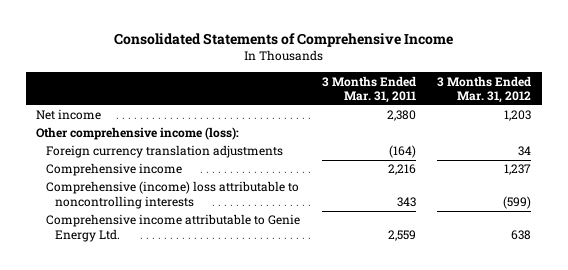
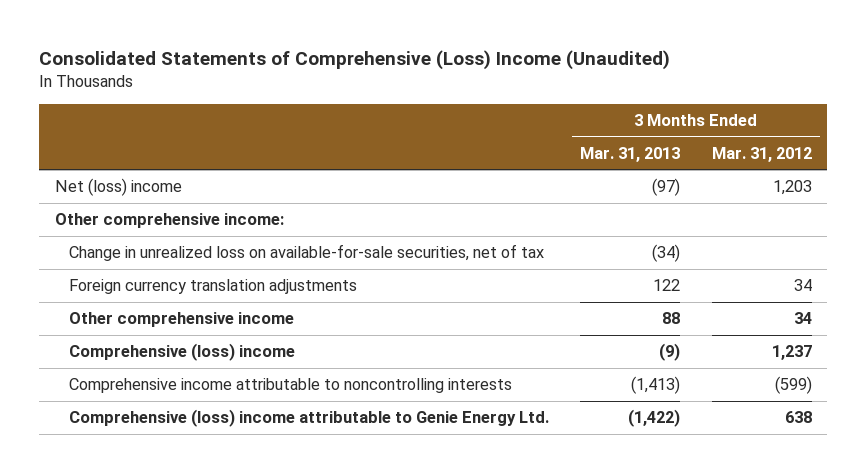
[113,33,453,48] Consolidated Statements of Comprehensive Income -> [38,49,670,70] Consolidated Statements of Comprehensive (Loss) Income (Unaudited)
[321,75,416,104] 3 Months Ended Mar. 31, 2011 -> none
none -> [580,146,681,162] Mar. 31, 2013
[36,109,102,121] Net income -> [54,178,182,197] Net (loss) income
[36,127,240,141] Other comprehensive income (loss): -> [54,213,284,229] Other comprehensive income:
none -> [68,244,544,262] Change in unrealized loss on available-for-sale securities, net of tax
none -> [68,312,294,328] Other comprehensive income
[45,163,182,177] Comprehensive income -> [68,343,295,362] Comprehensive (loss) income
[45,181,299,209] Comprehensive (income) loss attributable to noncontrolling interests -> [68,378,512,394] Comprehensive income attributable to noncontrolling interests
[45,214,300,242] Comprehensive income attributable to Genie Energy Ltd. -> [68,409,549,428] Comprehensive (loss) income attributable to Genie Energy Ltd.

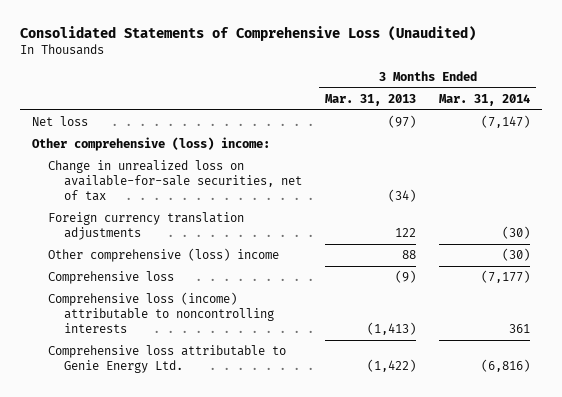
[38,49,670,70] Consolidated Statements of Comprehensive (Loss) Income (Unaudited) -> [19,26,476,42] Consolidated Statements of Comprehensive Loss (Unaudited)
[711,146,812,162] Mar. 31, 2012 -> none
none -> [439,93,531,106] Mar. 31, 2014
[54,178,182,197] Net (loss) income -> [31,116,88,127] Net loss
[54,213,284,229] Other comprehensive income: -> [31,137,270,152] Other comprehensive (loss) income:
[68,312,294,328] Other comprehensive income -> [47,248,279,263] Other comprehensive (loss) income
[68,343,295,362] Comprehensive (loss) income -> [47,271,174,285] Comprehensive loss
[68,378,512,394] Comprehensive income attributable to noncontrolling interests -> [47,292,274,333] Comprehensive loss (income) attributable to noncontrolling interests
[68,409,549,428] Comprehensive (loss) income attributable to Genie Energy Ltd. -> [47,345,286,373] Comprehensive loss attributable to Genie Energy Ltd.

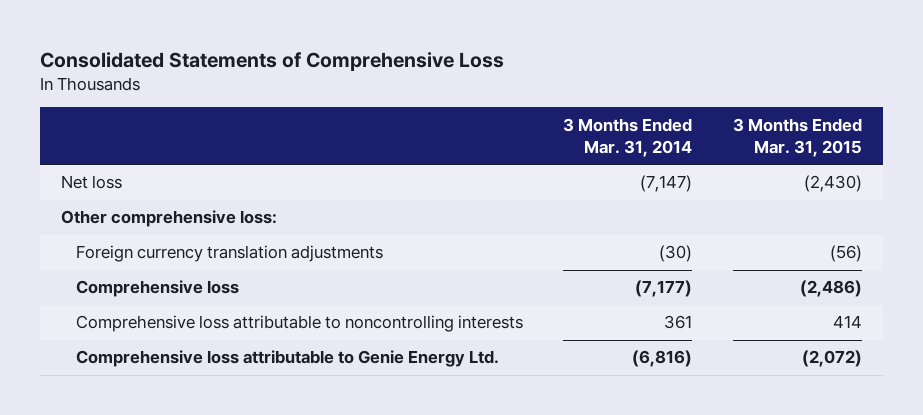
[19,26,476,42] Consolidated Statements of Comprehensive Loss (Unaudited) -> [40,51,505,71] Consolidated Statements of Comprehensive Loss
[325,93,417,106] Mar. 31, 2013 -> none
none -> [733,117,863,158] 3 Months Ended Mar. 31, 2015
[47,160,302,201] Change in unrealized loss on available-for-sale securities, net of tax -> none
[31,137,270,152] Other comprehensive (loss) income: -> [60,210,277,228] Other comprehensive loss:
[47,248,279,263] Other comprehensive (loss) income -> none
[47,292,274,333] Comprehensive loss (income) attributable to noncontrolling interests -> [75,315,523,333] Comprehensive loss attributable to noncontrolling interests

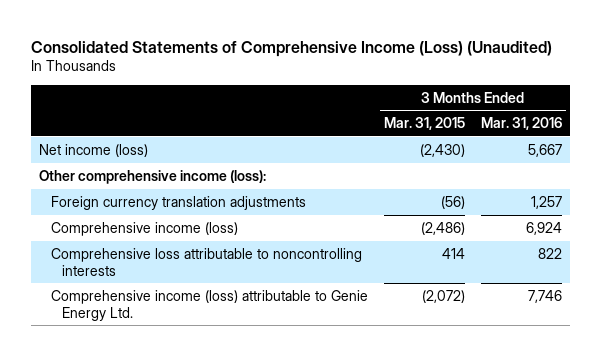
[40,51,505,71] Consolidated Statements of Comprehensive Loss -> [31,40,553,57] Consolidated Statements of Comprehensive Income (Loss) (Unaudited)
[563,117,693,158] 3 Months Ended Mar. 31, 2014 -> none
none -> [481,117,563,131] Mar. 31, 2016
[60,175,122,190] Net loss -> [39,143,149,157] Net income (loss)
[60,210,277,228] Other comprehensive loss: -> [39,169,267,184] Other comprehensive income (loss):
[75,280,239,298] Comprehensive loss -> [50,221,238,236] Comprehensive income (loss)
[75,350,499,368] Comprehensive loss attributable to Genie Energy Ltd. -> [50,289,368,321] Comprehensive income (loss) attributable to Genie Energy Ltd.

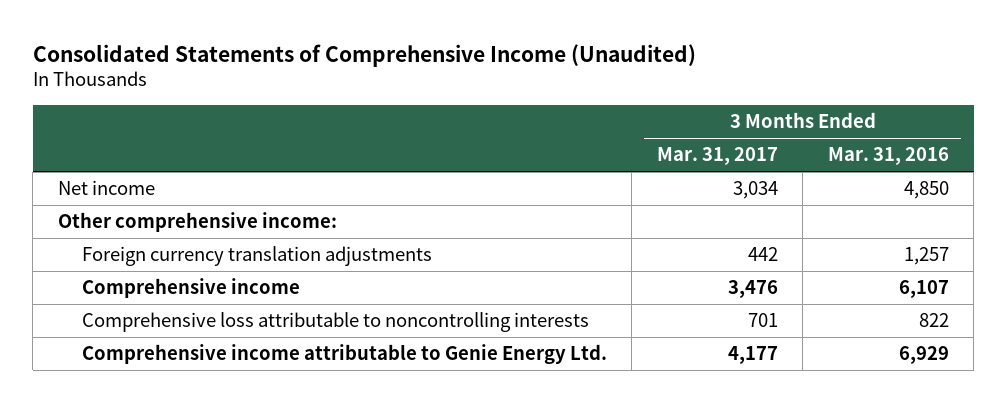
[31,40,553,57] Consolidated Statements of Comprehensive Income (Loss) (Unaudited) -> [32,43,696,67] Consolidated Statements of Comprehensive Income (Unaudited)
[383,117,465,131] Mar. 31, 2015 -> none
none -> [656,147,778,166] Mar. 31, 2017
[39,143,149,157] Net income (loss) -> [57,180,155,196] Net income
[528,143,563,157] 5,667 -> [903,181,949,200] 4,850
[39,169,267,184] Other comprehensive income (loss): -> [57,212,337,233] Other comprehensive income:
[50,221,238,236] Comprehensive income (loss) -> [81,278,300,299] Comprehensive income
[526,221,563,235] 6,924 -> [898,280,949,299] 6,107
[50,289,368,321] Comprehensive income (loss) attributable to Genie Energy Ltd. -> [81,344,607,365] Comprehensive income attributable to Genie Energy Ltd.
[528,289,563,303] 7,746 -> [898,346,949,365] 6,929

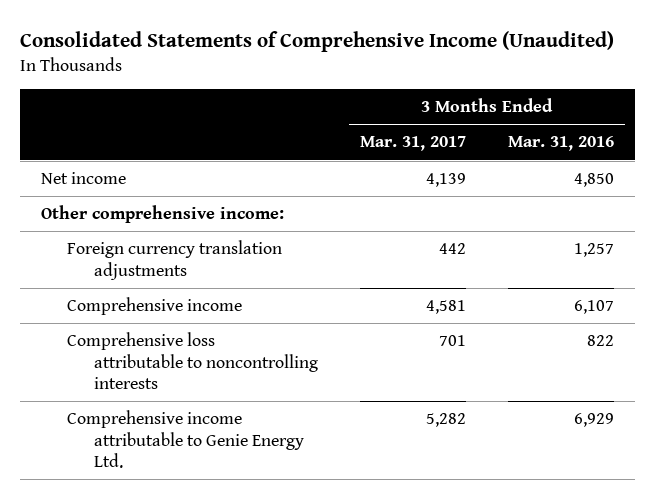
[732,181,778,200] 3,034 -> [425,173,466,188] 4,139
[727,280,778,299] 3,476 -> [425,300,466,315] 4,581
[727,346,778,365] 4,177 -> [425,413,466,428] 5,282

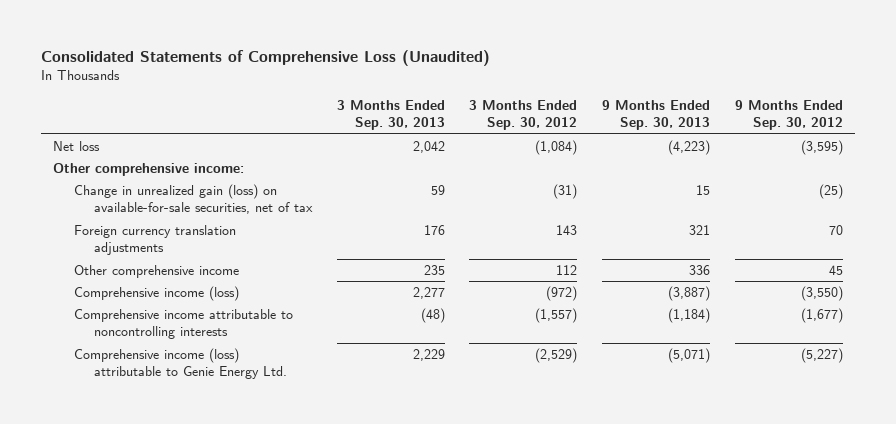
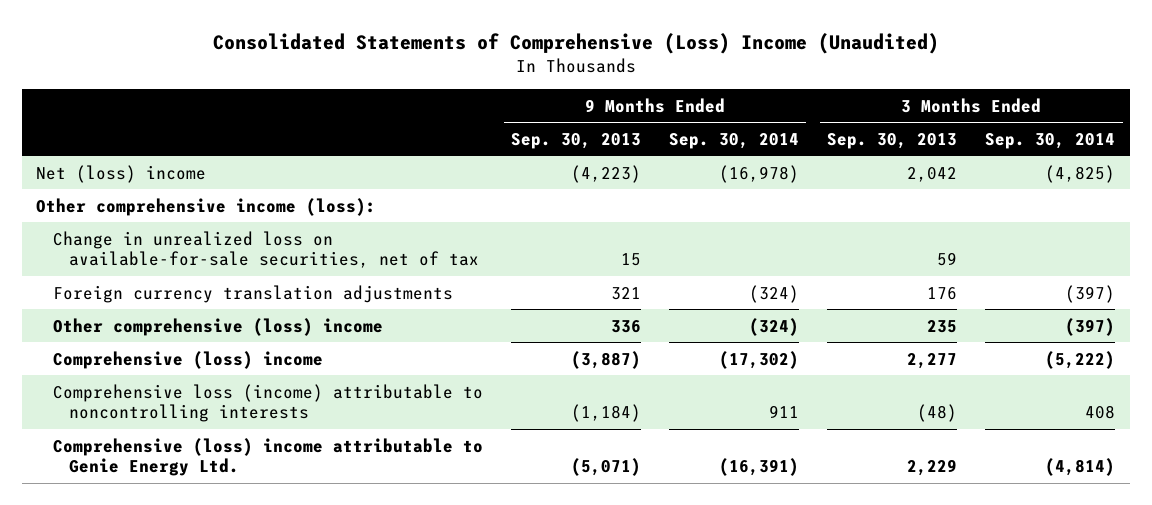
[40,49,490,66] Consolidated Statements of Comprehensive Loss (Unaudited) -> [212,32,939,54] Consolidated Statements of Comprehensive (Loss) Income (Unaudited)
[469,99,578,131] 3 Months Ended Sep. 30, 2012 -> none
[734,99,843,131] 9 Months Ended Sep. 30, 2012 -> none
none -> [669,132,800,149] Sep. 30, 2014
none -> [985,132,1116,149] Sep. 30, 2014
[53,140,101,151] Net loss -> [36,164,207,183] Net (loss) income
[53,162,245,176] Other comprehensive income: -> [36,197,377,216] Other comprehensive income (loss):
[73,183,314,215] Change in unrealized gain (loss) on available-for-sale securities, net of tax -> [52,230,479,269] Change in unrealized loss on available-for-sale securities, net of tax
[73,264,239,278] Other comprehensive income -> [52,317,383,336] Other comprehensive (loss) income
[73,285,239,301] Comprehensive income (loss) -> [52,350,323,369] Comprehensive (loss) income
[73,308,293,340] Comprehensive income attributable to noncontrolling interests -> [52,383,483,423] Comprehensive loss (income) attributable to noncontrolling interests
[73,347,288,380] Comprehensive income (loss) attributable to Genie Energy Ltd. -> [52,437,483,477] Comprehensive (loss) income attributable to Genie Energy Ltd.

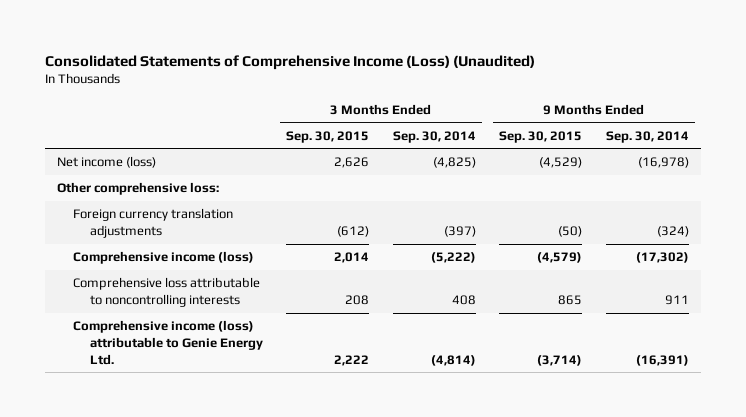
[212,32,939,54] Consolidated Statements of Comprehensive (Loss) Income (Unaudited) -> [45,54,536,70] Consolidated Statements of Comprehensive Income (Loss) (Unaudited)
[510,132,641,149] Sep. 30, 2013 -> none
[827,132,958,149] Sep. 30, 2013 -> none
none -> [286,130,370,143] Sep. 30, 2015
none -> [499,130,583,143] Sep. 30, 2015
[52,230,479,269] Change in unrealized loss on available-for-sale securities, net of tax -> none
[36,164,207,183] Net (loss) income -> [56,156,156,169] Net income (loss)
[36,197,377,216] Other comprehensive income (loss): -> [56,182,219,196] Other comprehensive loss:
[52,317,383,336] Other comprehensive (loss) income -> none
[52,350,323,369] Comprehensive (loss) income -> [73,251,255,265] Comprehensive income (loss)
[52,383,483,423] Comprehensive loss (income) attributable to noncontrolling interests -> [73,277,261,308] Comprehensive loss attributable to noncontrolling interests
[52,437,483,477] Comprehensive (loss) income attributable to Genie Energy Ltd. -> [73,320,263,365] Comprehensive income (loss) attributable to Genie Energy Ltd.

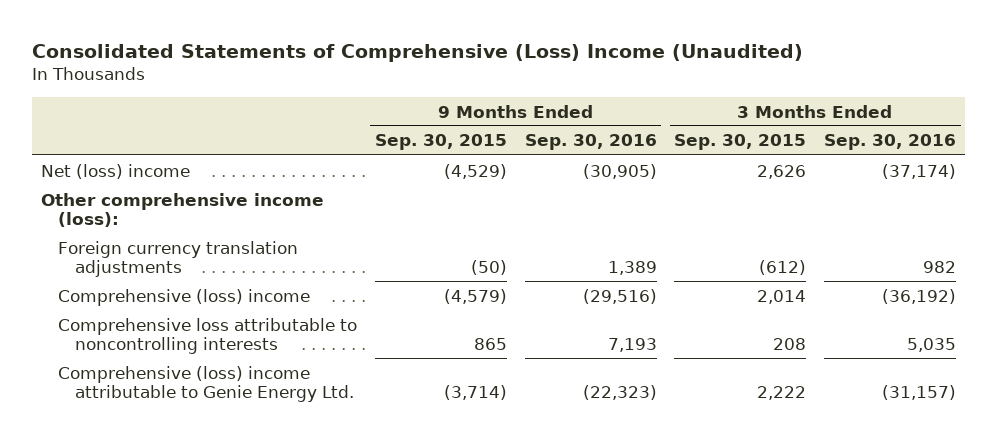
[45,54,536,70] Consolidated Statements of Comprehensive Income (Loss) (Unaudited) -> [32,44,804,63] Consolidated Statements of Comprehensive (Loss) Income (Unaudited)
[392,130,476,143] Sep. 30, 2014 -> none
[605,130,689,143] Sep. 30, 2014 -> none
none -> [524,134,657,151] Sep. 30, 2016
none -> [824,134,957,151] Sep. 30, 2016
[56,156,156,169] Net income (loss) -> [41,163,191,179] Net (loss) income
[56,182,219,196] Other comprehensive loss: -> [41,192,325,227] Other comprehensive income (loss):
[73,251,255,265] Comprehensive income (loss) -> [58,288,311,306] Comprehensive (loss) income
[73,320,263,365] Comprehensive income (loss) attributable to Genie Energy Ltd. -> [58,365,355,402] Comprehensive (loss) income attributable to Genie Energy Ltd.

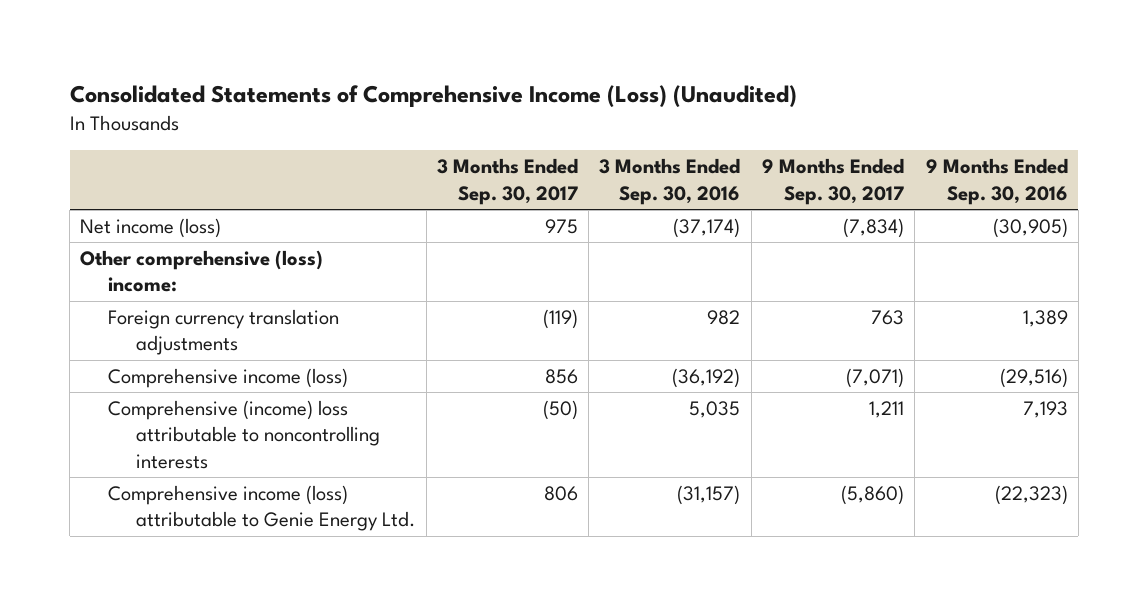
[32,44,804,63] Consolidated Statements of Comprehensive (Loss) Income (Unaudited) -> [69,84,797,107] Consolidated Statements of Comprehensive Income (Loss) (Unaudited)
[374,134,507,151] Sep. 30, 2015 -> none
[674,134,807,151] Sep. 30, 2015 -> none
none -> [436,158,578,205] 3 Months Ended Sep. 30, 2017
none -> [762,158,905,205] 9 Months Ended Sep. 30, 2017
[41,163,191,179] Net (loss) income -> [80,217,222,238] Net income (loss)
[41,192,325,227] Other comprehensive income (loss): -> [80,249,324,293] Other comprehensive (loss) income:
[58,288,311,306] Comprehensive (loss) income -> [108,367,349,388] Comprehensive income (loss)
[58,317,358,354] Comprehensive loss attributable to noncontrolling interests -> [108,399,381,470] Comprehensive (income) loss attributable to noncontrolling interests
[58,365,355,402] Comprehensive (loss) income attributable to Genie Energy Ltd. -> [108,484,416,532] Comprehensive income (loss) attributable to Genie Energy Ltd.

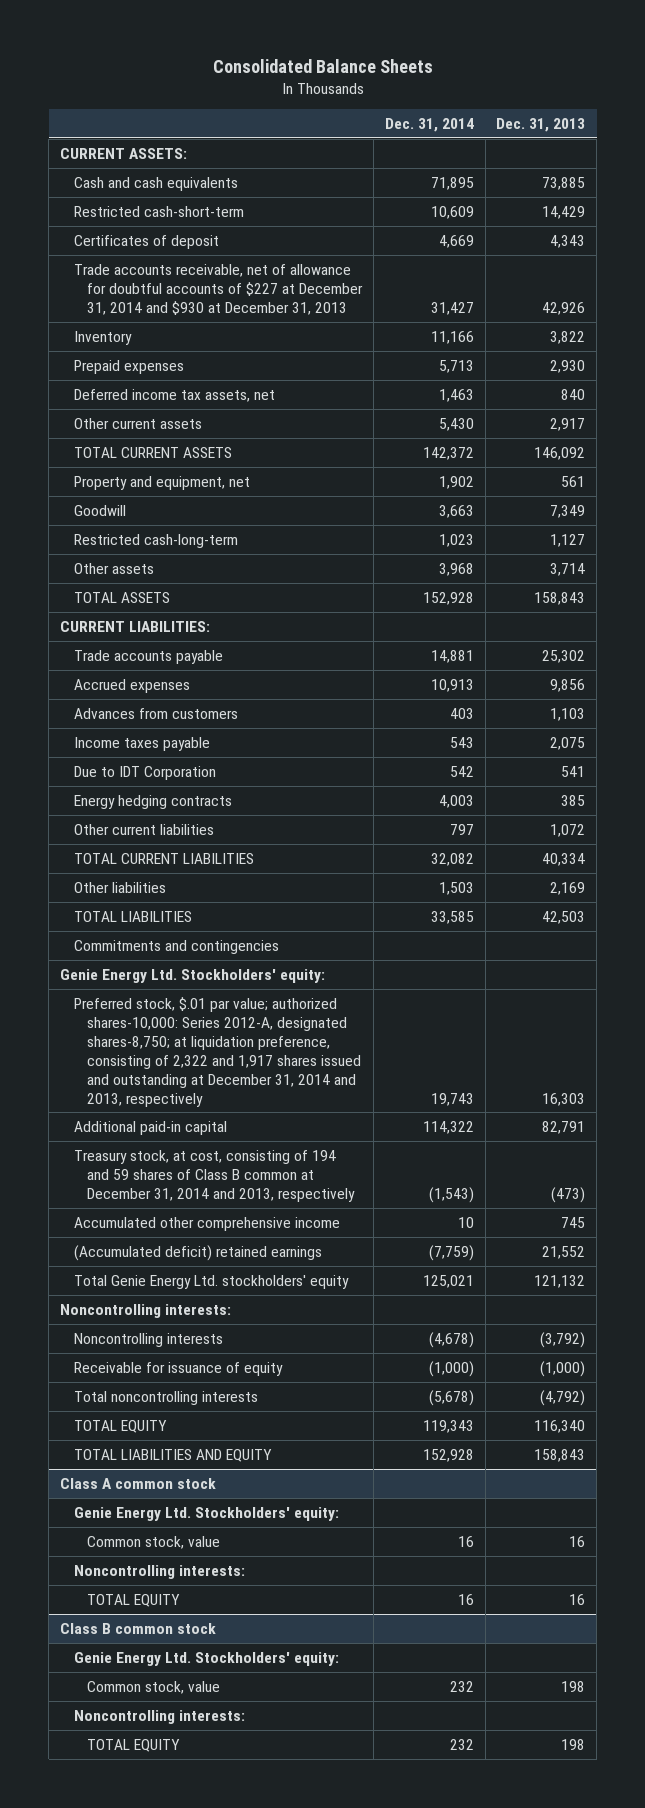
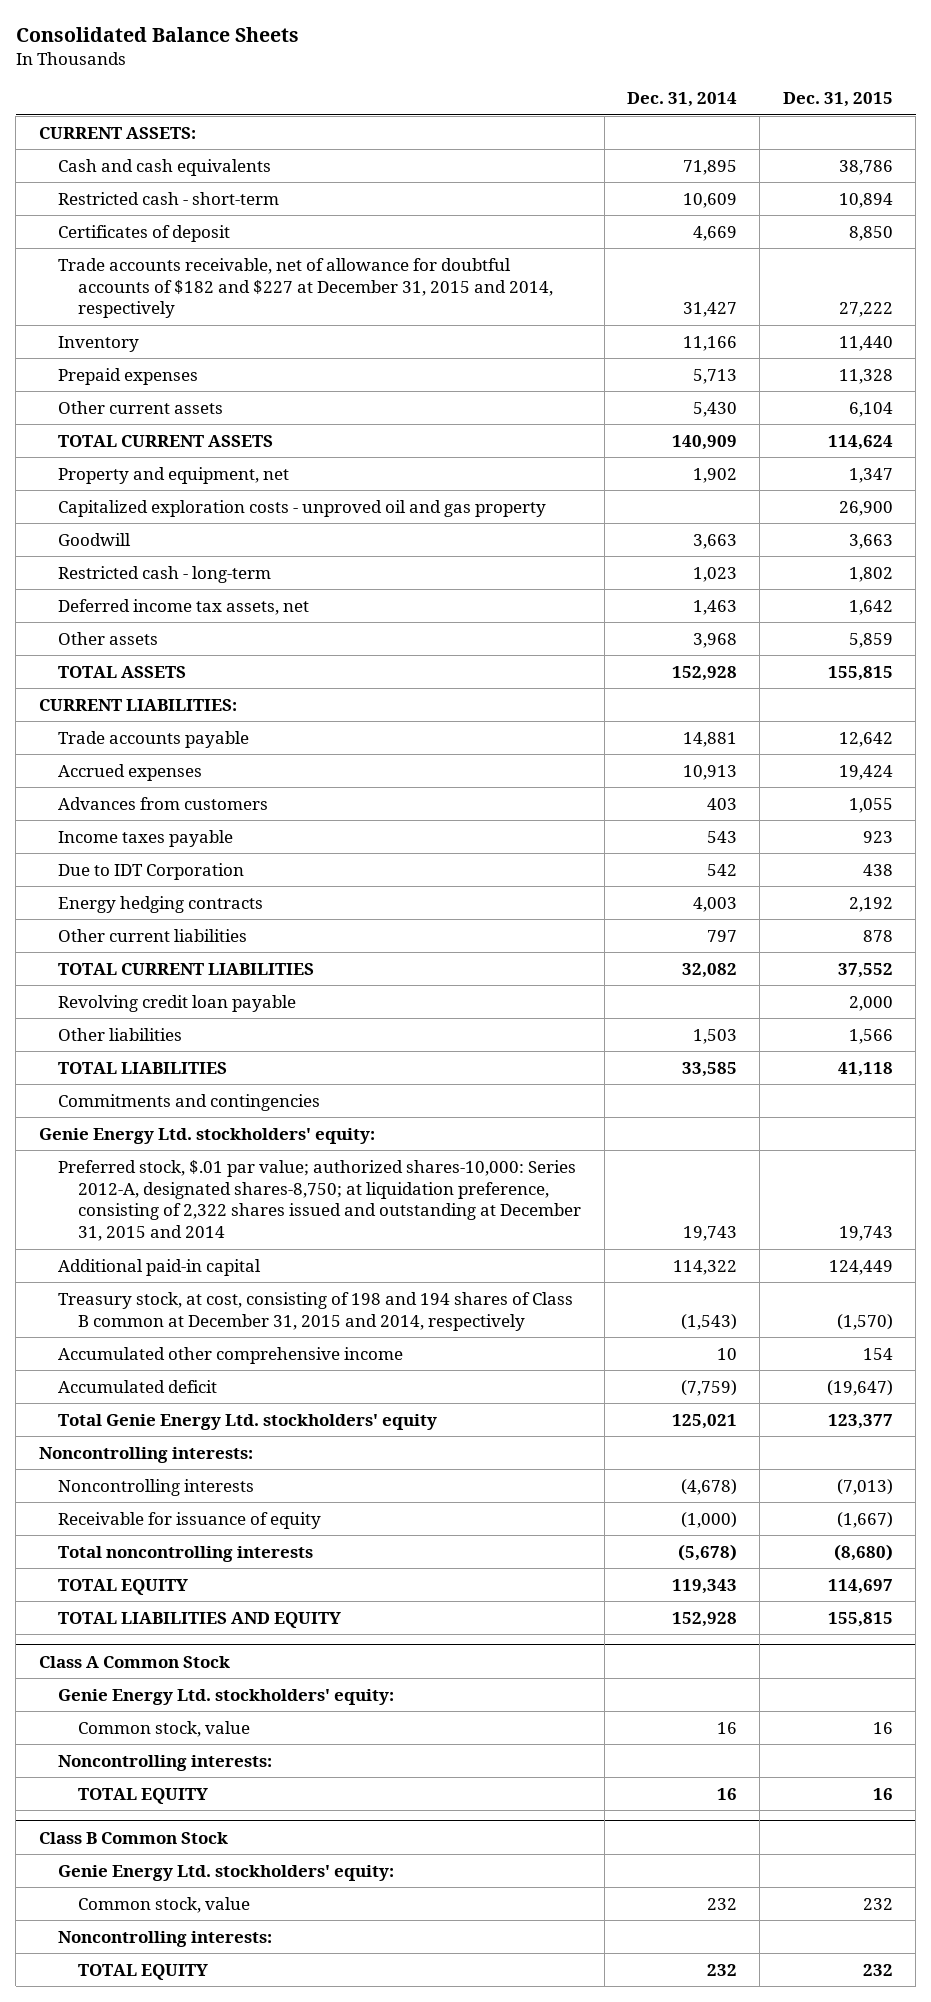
[496,117,586,132] Dec. 31, 2013 -> none
none -> [782,92,893,108] Dec. 31, 2015
[73,205,244,217] Restricted cash-short-term -> [58,191,280,205] Restricted cash - short-term
[73,263,364,315] Trade accounts receivable, net of allowance for doubtful accounts of $227 at December 31, 2014 and $930 at December 31, 2013 -> [58,257,554,319] Trade accounts receivable, net of allowance for doubtful accounts of $182 and $227 at December 31, 2015 and 2014, respectively
[422,446,474,460] 142,372 -> [671,434,737,450] 140,909
none -> [58,499,547,517] Capitalized exploration costs - unproved oil and gas property
[73,533,238,548] Restricted cash-long-term -> [58,565,272,583] Restricted cash - long-term
[73,388,275,402] Deferred income tax assets, net -> [58,598,310,615] Deferred income tax assets, net
none -> [58,994,297,1012] Revolving credit loan payable
[59,968,325,983] Genie Energy Ltd. Stockholders' equity: -> [38,1127,375,1144] Genie Energy Ltd. stockholders' equity:
[73,996,362,1107] Preferred stock, $.01 par value; authorized shares-10,000: Series 2012-A, designated shares-8,750; at liquidation preference, consisting of 2,322 and 1,917 shares issued and outstanding at December 31, 2014 and 2013, respectively -> [58,1159,582,1242] Preferred stock, $.01 par value; authorized shares-10,000: Series 2012-A, designated shares-8,750; at liquidation preference, consisting of 2,322 shares issued and outstanding at December 31, 2015 and 2014
[73,1149,356,1202] Treasury stock, at cost, consisting of 194 and 59 shares of Class B common at December 31, 2014 and 2013, respectively -> [58,1291,574,1331] Treasury stock, at cost, consisting of 198 and 194 shares of Class B common at December 31, 2015 and 2014, respectively
[73,1244,322,1261] (Accumulated deficit) retained earnings -> [58,1379,218,1393] Accumulated deficit
[59,1477,216,1489] Class A common stock -> [38,1655,230,1668] Class A Common Stock
[73,1506,339,1521] Genie Energy Ltd. Stockholders' equity: -> [58,1688,395,1705] Genie Energy Ltd. stockholders' equity:
[59,1622,216,1634] Class B common stock -> [38,1831,228,1844] Class B Common Stock
[73,1651,339,1666] Genie Energy Ltd. Stockholders' equity: -> [58,1864,395,1881] Genie Energy Ltd. stockholders' equity:

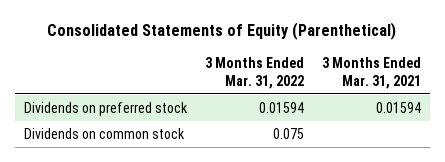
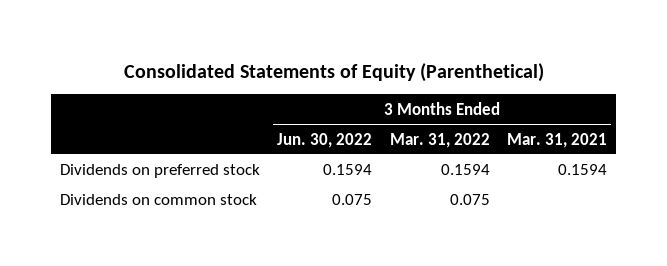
none -> [277,132,373,148] Jun. 30, 2022
[258,101,304,113] 0.01594 -> [440,164,490,176] 0.1594
[375,101,421,113] 0.01594 -> [558,164,608,176] 0.1594

